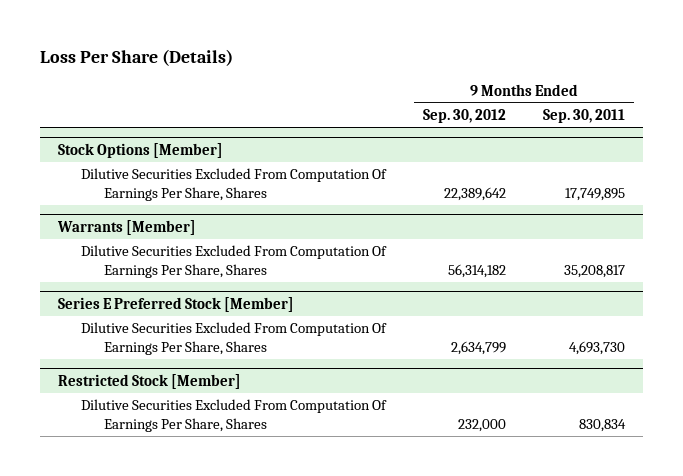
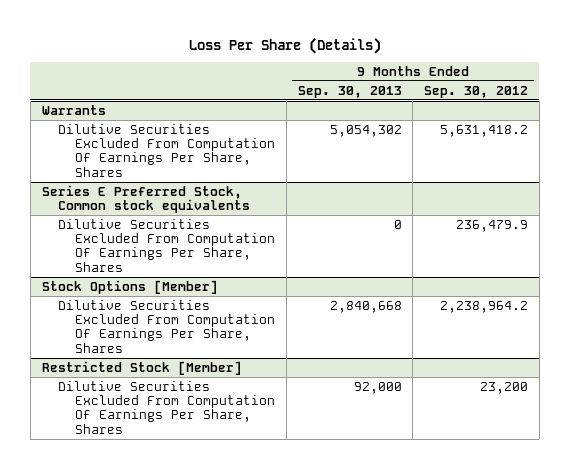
[542,109,625,124] Sep. 30, 2011 -> none
none -> [297,85,402,98] Sep. 30, 2013
none -> [41,104,106,115] Warrants
none -> [58,123,276,177] Dilutive Securities Excluded From Computation Of Earnings Per Share, Shares
none -> [41,184,251,214] Series E Preferred Stock, Common stock equivalents
none -> [58,218,276,272] Dilutive Securities Excluded From Computation Of Earnings Per Share, Shares
[57,219,197,235] Warrants [Member] -> none
[80,245,387,279] Dilutive Securities Excluded From Computation Of Earnings Per Share, Shares -> none
[58,296,295,312] Series E Preferred Stock [Member] -> none
[80,322,387,356] Dilutive Securities Excluded From Computation Of Earnings Per Share, Shares -> none
[443,187,506,202] 22,389,642 -> [440,300,529,313] 2,238,964.2
[457,419,506,433] 232,000 -> [480,381,529,394] 23,200

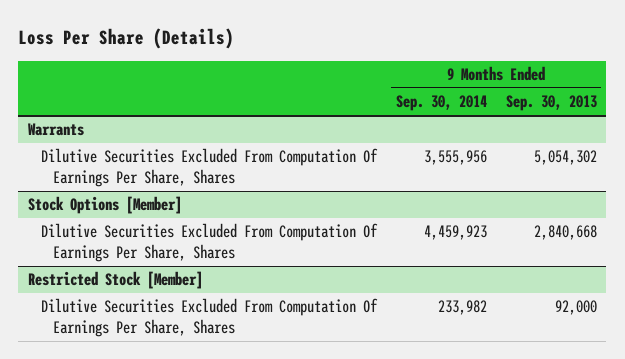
[424,85,529,98] Sep. 30, 2012 -> none
none -> [395,95,487,112] Sep. 30, 2014
[41,184,251,214] Series E Preferred Stock, Common stock equivalents -> none
[58,218,276,272] Dilutive Securities Excluded From Computation Of Earnings Per Share, Shares -> none

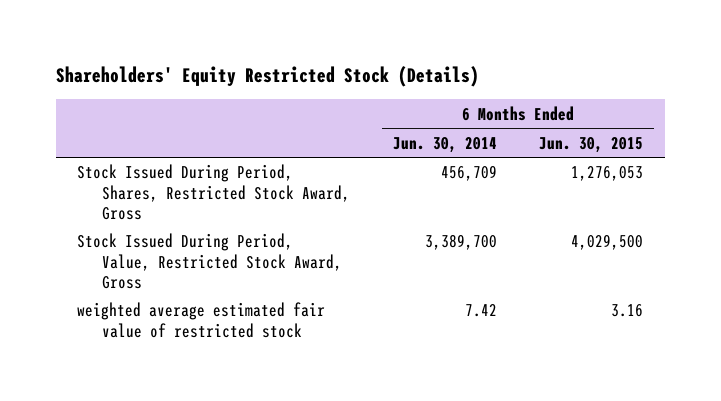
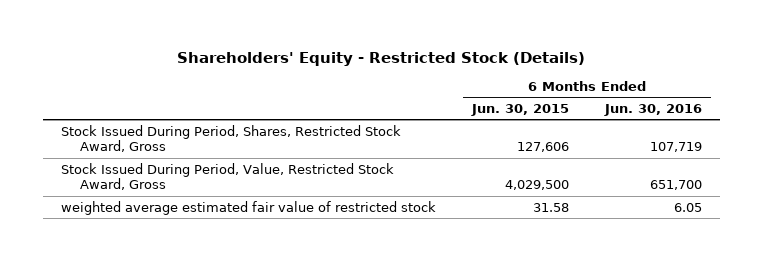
[56,66,480,88] Shareholders' Equity Restricted Stock (Details) -> [177,51,586,66] Shareholders' Equity - Restricted Stock (Details)
[392,136,497,153] Jun. 30, 2014 -> none
none -> [603,104,702,117] Jun. 30, 2016
[571,166,644,182] 1,276,053 -> [516,142,569,153] 127,606
[611,304,644,318] 3.16 -> [532,202,569,212] 31.58

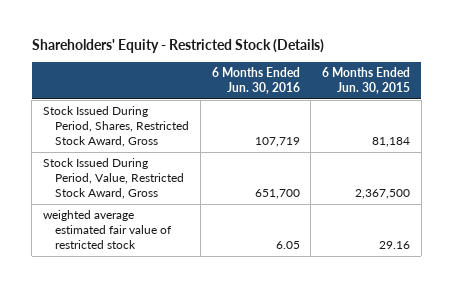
[516,142,569,153] 127,606 -> [372,136,411,147] 81,184
[504,180,569,191] 4,029,500 -> [355,188,411,199] 2,367,500
[532,202,569,212] 31.58 -> [379,240,411,249] 29.16

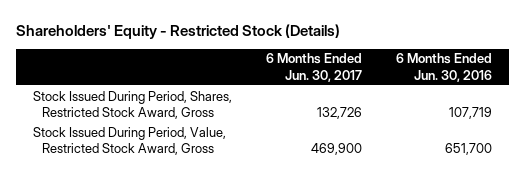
[322,67,411,94] 6 Months Ended Jun. 30, 2015 -> none
none -> [265,53,362,82] 6 Months Ended Jun. 30, 2017
[43,210,173,249] weighted average estimated fair value of restricted stock -> none

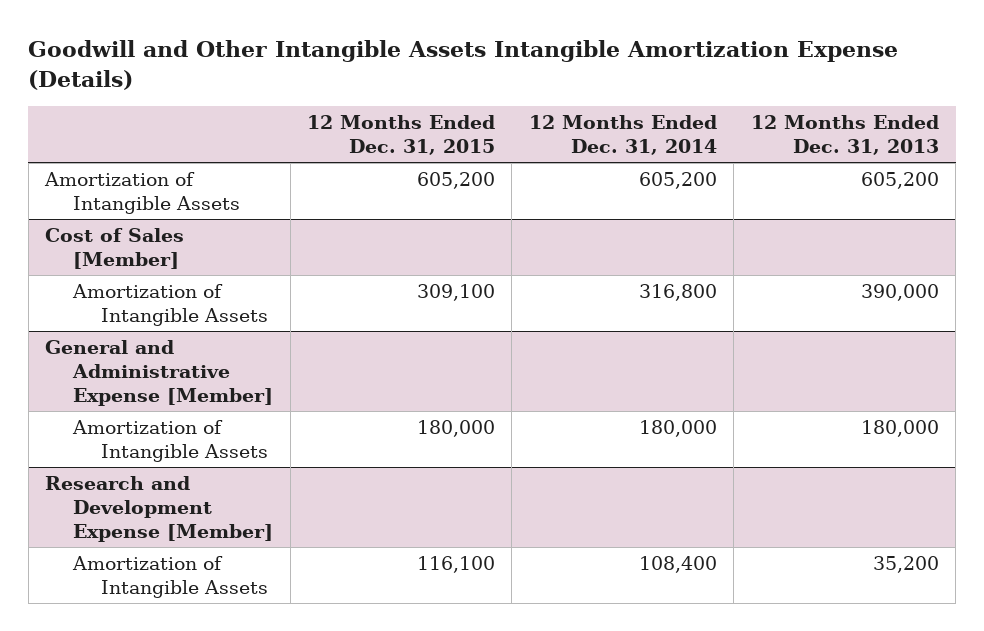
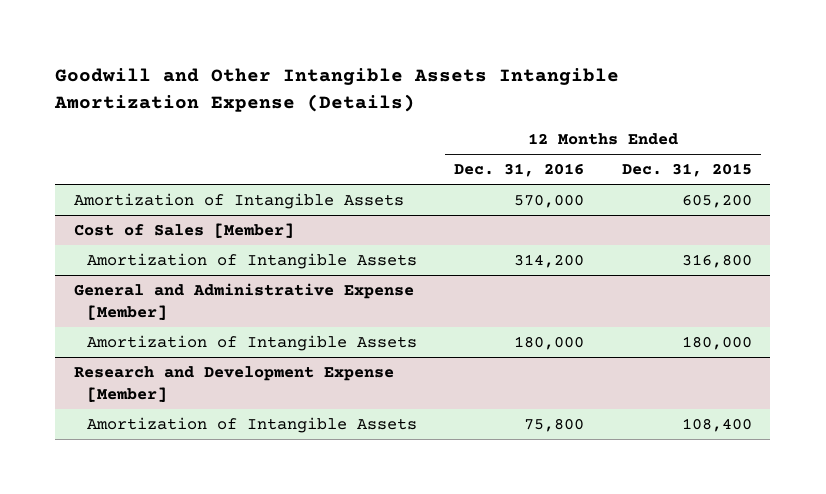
[528,114,717,155] 12 Months Ended Dec. 31, 2014 -> none
[750,114,939,155] 12 Months Ended Dec. 31, 2013 -> none
none -> [454,163,585,178] Dec. 31, 2016
[416,284,495,302] 309,100 -> [681,253,752,268] 316,800
[416,556,495,574] 116,100 -> [681,417,752,432] 108,400

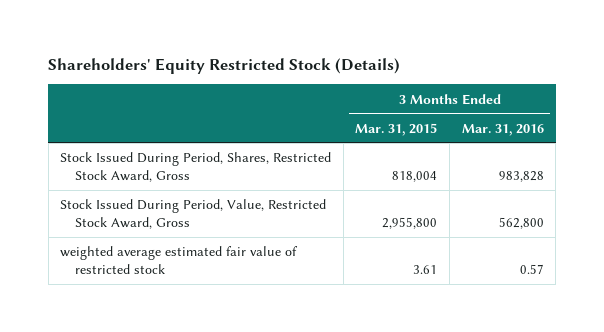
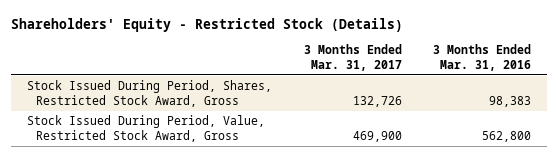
[48,58,401,75] Shareholders' Equity Restricted Stock (Details) -> [11,17,404,32] Shareholders' Equity - Restricted Stock (Details)
[355,122,438,136] Mar. 31, 2015 -> none
none -> [303,44,402,71] 3 Months Ended Mar. 31, 2017
[498,170,544,182] 983,828 -> [489,95,532,107] 98,383
[60,246,299,274] weighted average estimated fair value of restricted stock -> none

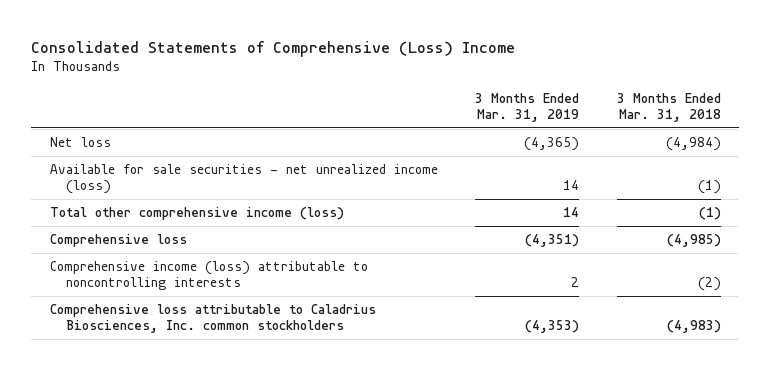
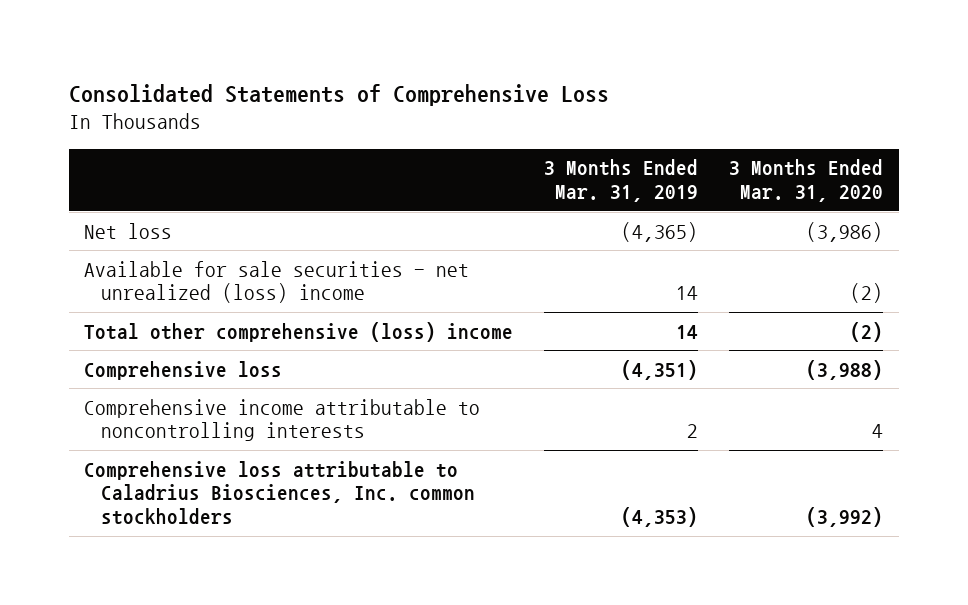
[31,40,516,57] Consolidated Statements of Comprehensive (Loss) Income -> [68,83,609,106] Consolidated Statements of Comprehensive Loss
[616,93,721,123] 3 Months Ended Mar. 31, 2018 -> none
none -> [729,159,884,203] 3 Months Ended Mar. 31, 2020
[50,164,439,195] Available for sale securities - net unrealized income (loss) -> [84,260,470,304] Available for sale securities - net unrealized (loss) income
[50,207,345,221] Total other comprehensive income (loss) -> [84,321,514,342] Total other comprehensive (loss) income
[50,261,369,291] Comprehensive income (loss) attributable to noncontrolling interests -> [84,398,481,442] Comprehensive income attributable to noncontrolling interests

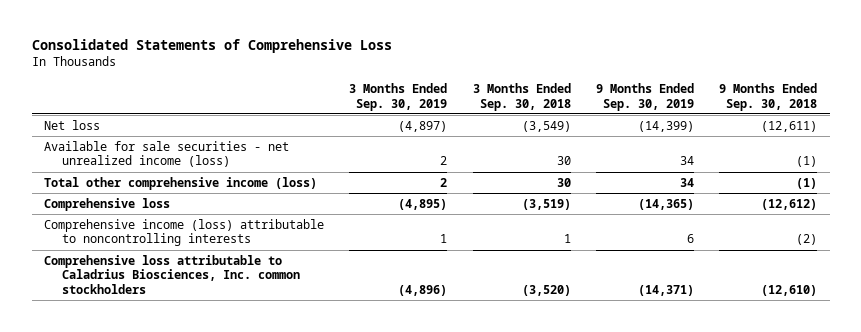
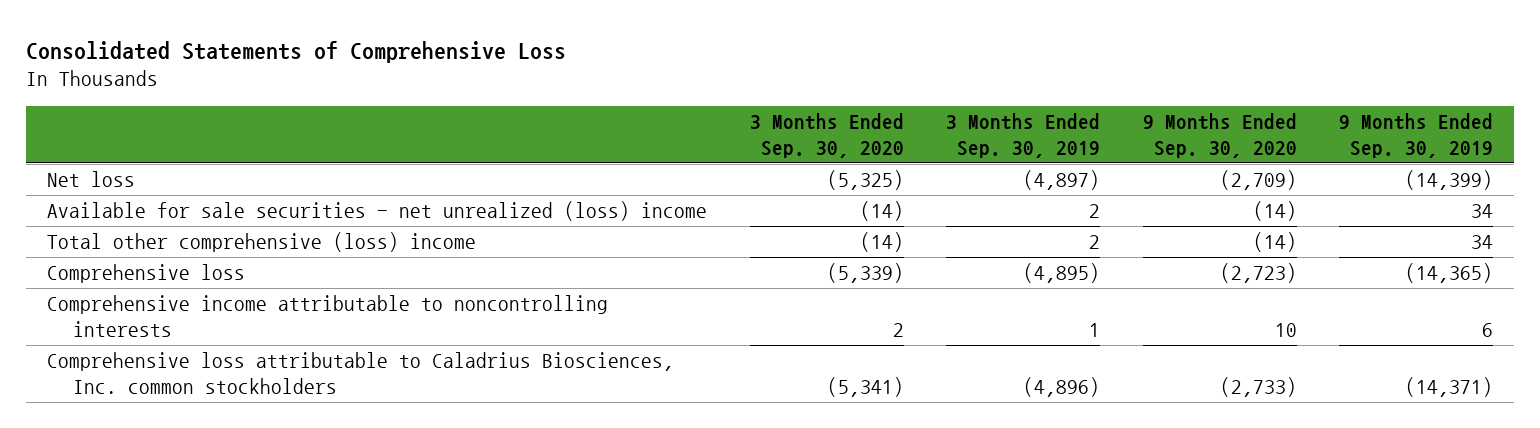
[472,82,571,111] 3 Months Ended Sep. 30, 2018 -> none
[719,82,818,111] 9 Months Ended Sep. 30, 2018 -> none
none -> [749,113,904,158] 3 Months Ended Sep. 30, 2020
none -> [1142,113,1297,158] 9 Months Ended Sep. 30, 2020
[44,140,290,168] Available for sale securities - net unrealized income (loss) -> [47,201,708,222] Available for sale securities - net unrealized (loss) income
[44,176,318,190] Total other comprehensive income (loss) -> [47,232,477,253] Total other comprehensive (loss) income
[44,218,325,247] Comprehensive income (loss) attributable to noncontrolling interests -> [47,295,609,337] Comprehensive income attributable to noncontrolling interests

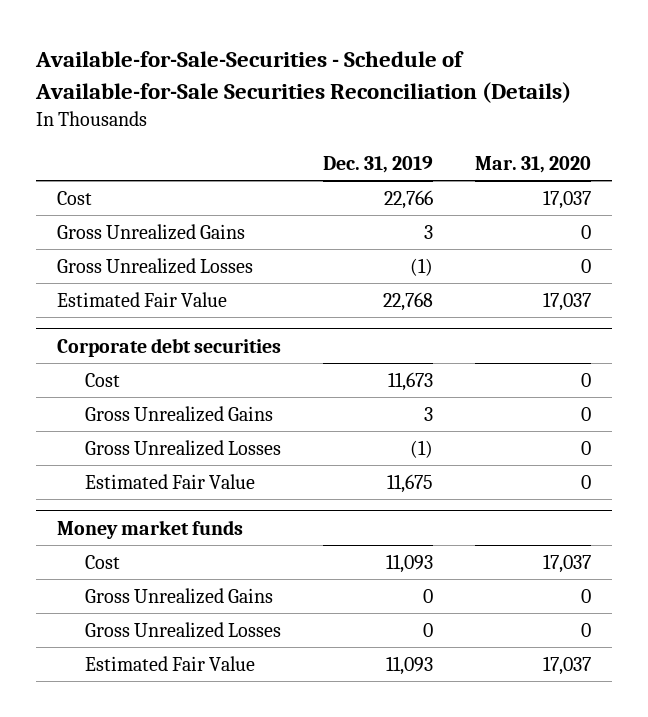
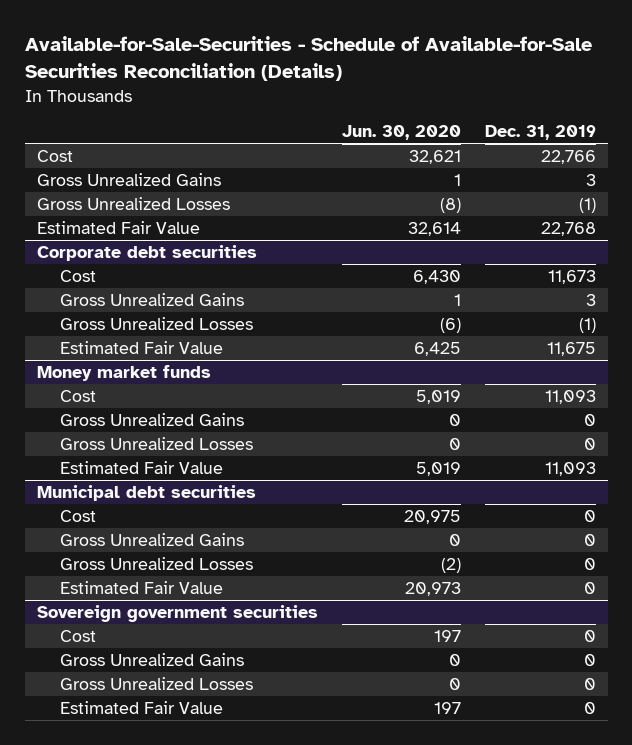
[475,155,592,173] Mar. 31, 2020 -> none
none -> [341,124,461,140] Jun. 30, 2020
none -> [36,485,256,502] Municipal debt securities
none -> [59,510,96,523] Cost
none -> [59,533,244,547] Gross Unrealized Gains
none -> [59,557,253,571] Gross Unrealized Losses
none -> [59,581,223,595] Estimated Fair Value
none -> [36,605,318,623] Sovereign government securities
none -> [59,630,96,643] Cost
none -> [59,653,244,667] Gross Unrealized Gains
none -> [59,677,253,691] Gross Unrealized Losses
none -> [59,701,223,715] Estimated Fair Value

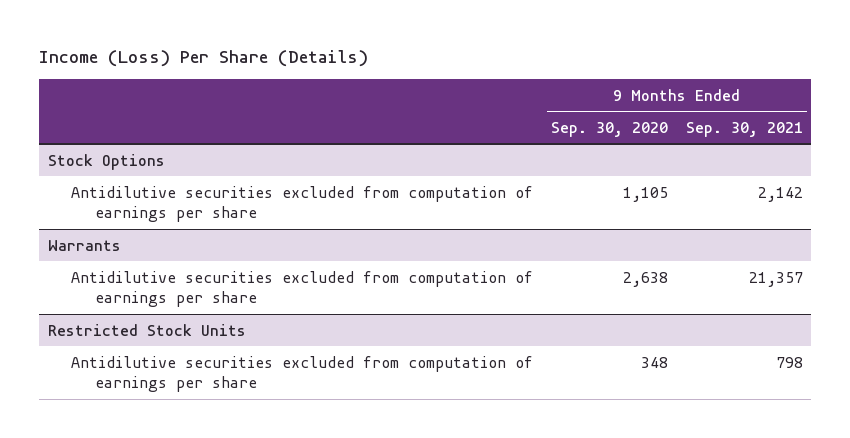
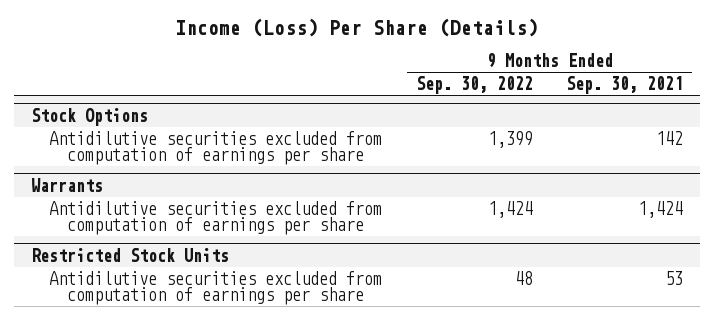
[550,121,668,137] Sep. 30, 2020 -> none
none -> [415,75,533,94] Sep. 30, 2022
[757,186,803,202] 2,142 -> [656,130,684,145] 142
[748,271,803,287] 21,357 -> [638,200,684,218] 1,424
[775,356,803,368] 798 -> [665,270,684,285] 53

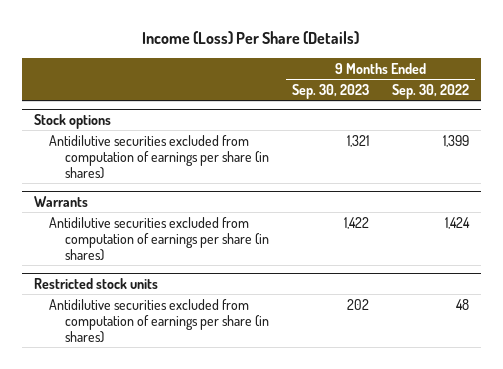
[566,75,684,94] Sep. 30, 2021 -> none
none -> [292,83,370,99] Sep. 30, 2023
[30,107,148,126] Stock Options -> [33,113,111,129] Stock options
[48,130,382,165] Antidilutive securities excluded from computation of earnings per share -> [49,134,270,179] Antidilutive securities excluded from computation of earnings per share (in shares)
[48,200,382,235] Antidilutive securities excluded from computation of earnings per share -> [49,216,270,261] Antidilutive securities excluded from computation of earnings per share (in shares)
[30,247,229,262] Restricted Stock Units -> [33,277,158,289] Restricted stock units
[48,270,382,305] Antidilutive securities excluded from computation of earnings per share -> [49,298,270,343] Antidilutive securities excluded from computation of earnings per share (in shares)

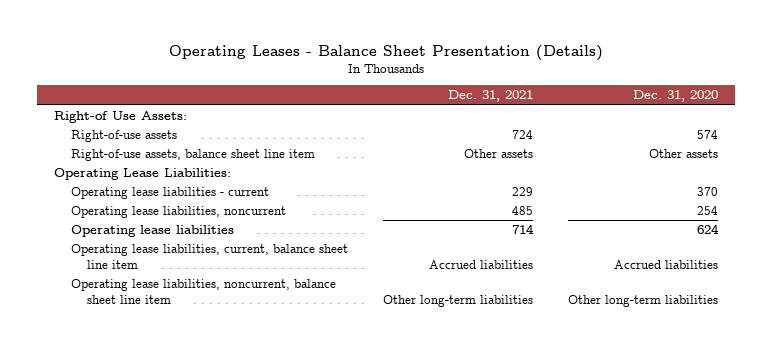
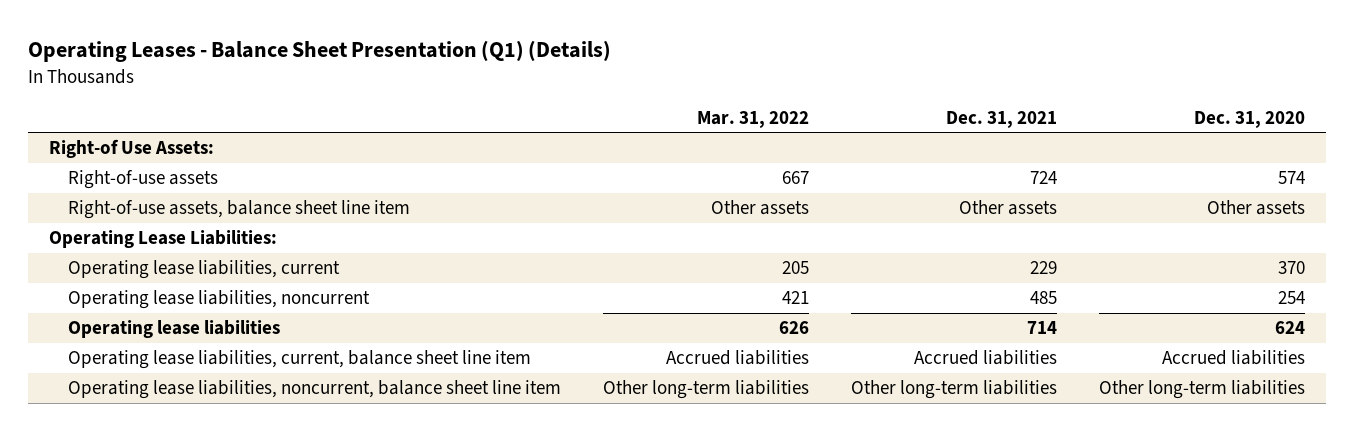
[169,45,604,62] Operating Leases - Balance Sheet Presentation (Details) -> [27,40,611,63] Operating Leases - Balance Sheet Presentation (Q1) (Details)
none -> [696,110,809,128] Mar. 31, 2022
[70,186,269,199] Operating lease liabilities - current -> [67,260,340,280] Operating lease liabilities, current

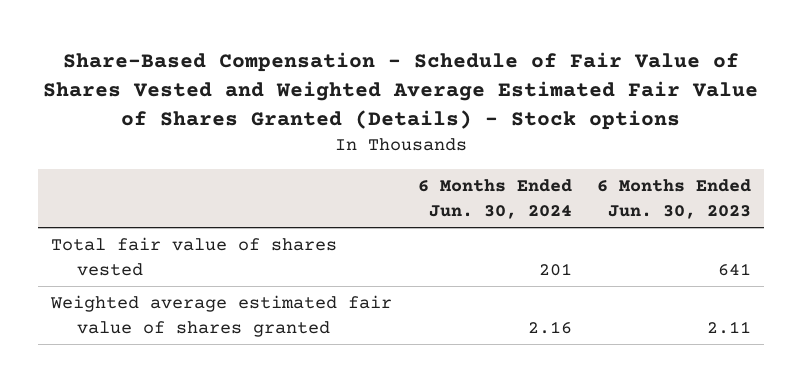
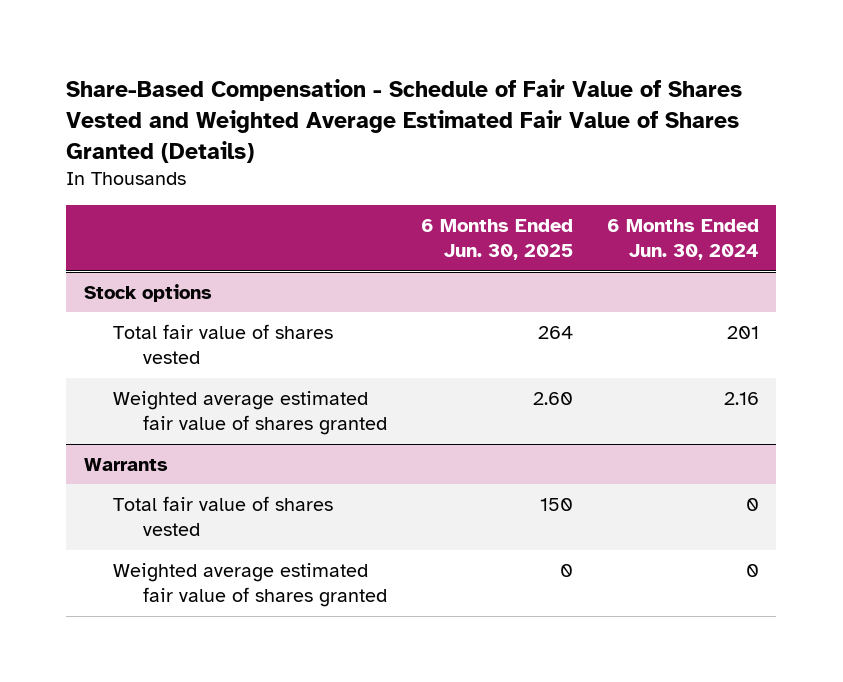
[43,51,759,130] Share-Based Compensation - Schedule of Fair Value of Shares Vested and Weighted Average Estimated Fair Value of Shares Granted (Details) - Stock options -> [66,79,743,163] Share-Based Compensation - Schedule of Fair Value of Shares Vested and Weighted Average Estimated Fair Value of Shares Granted (Details)
[597,179,752,219] 6 Months Ended Jun. 30, 2023 -> none
none -> [421,218,574,261] 6 Months Ended Jun. 30, 2025
none -> [83,283,212,302] Stock options
none -> [83,457,168,471] Warrants
none -> [113,495,334,537] Total fair value of shares vested
none -> [113,562,387,608] Weighted average estimated fair value of shares granted

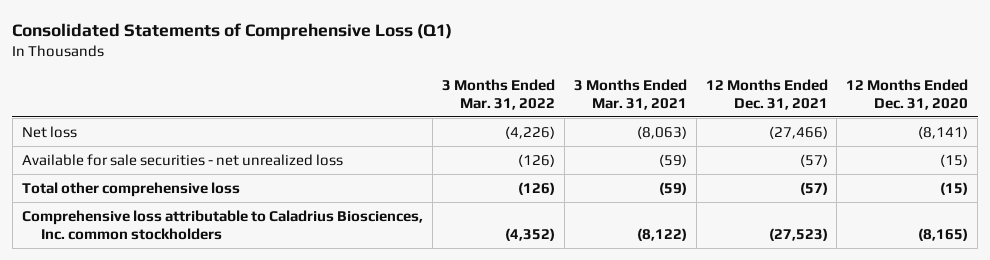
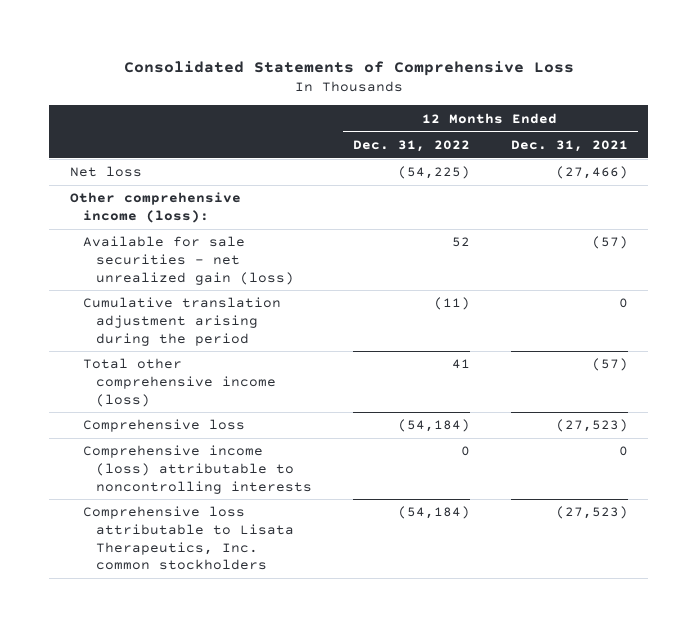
[12,22,453,40] Consolidated Statements of Comprehensive Loss (Q1) -> [123,60,574,76] Consolidated Statements of Comprehensive Loss
[441,78,555,110] 3 Months Ended Mar. 31, 2022 -> none
[573,78,687,110] 3 Months Ended Mar. 31, 2021 -> none
[846,78,969,110] 12 Months Ended Dec. 31, 2020 -> none
none -> [353,139,471,152] Dec. 31, 2022
none -> [69,192,241,223] Other comprehensive income (loss):
[21,153,343,166] Available for sale securities - net unrealized loss -> [82,236,295,285] Available for sale securities - net unrealized gain (loss)
none -> [82,297,281,346] Cumulative translation adjustment arising during the period
[21,181,240,197] Total other comprehensive loss -> [82,358,277,407] Total other comprehensive income (loss)
none -> [82,419,245,433] Comprehensive loss
none -> [82,445,313,494] Comprehensive income (loss) attributable to noncontrolling interests
[21,209,423,240] Comprehensive loss attributable to Caladrius Biosciences, Inc. common stockholders -> [82,506,295,571] Comprehensive loss attributable to Lisata Therapeutics, Inc. common stockholders

